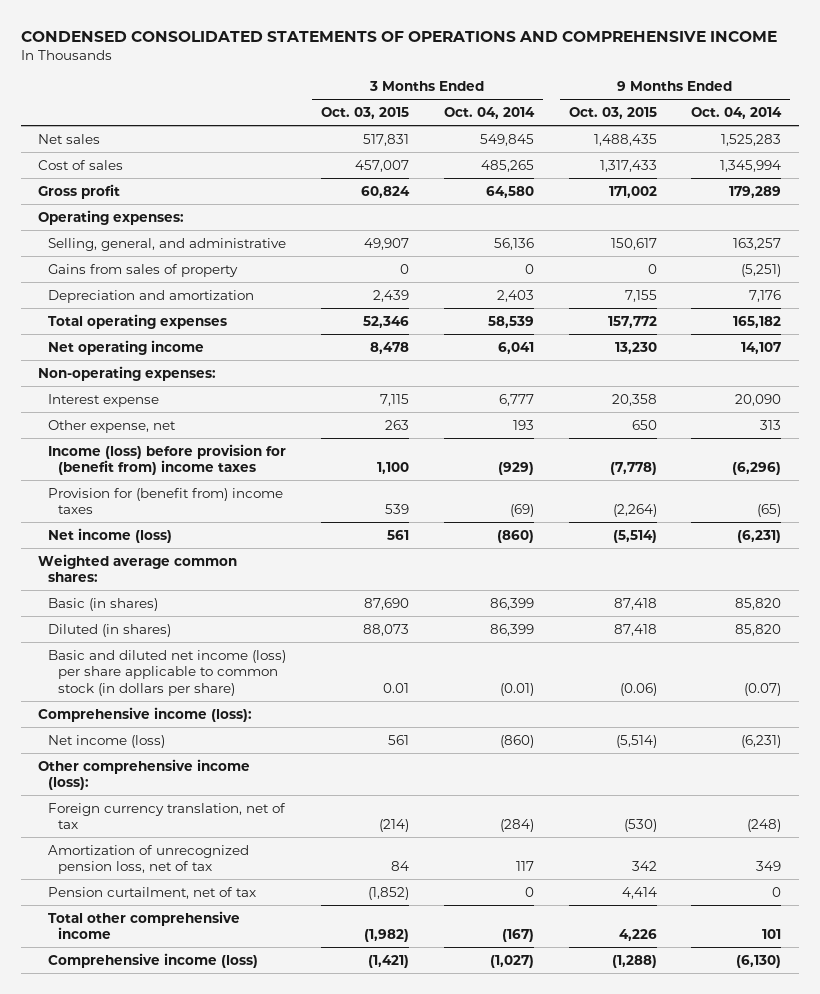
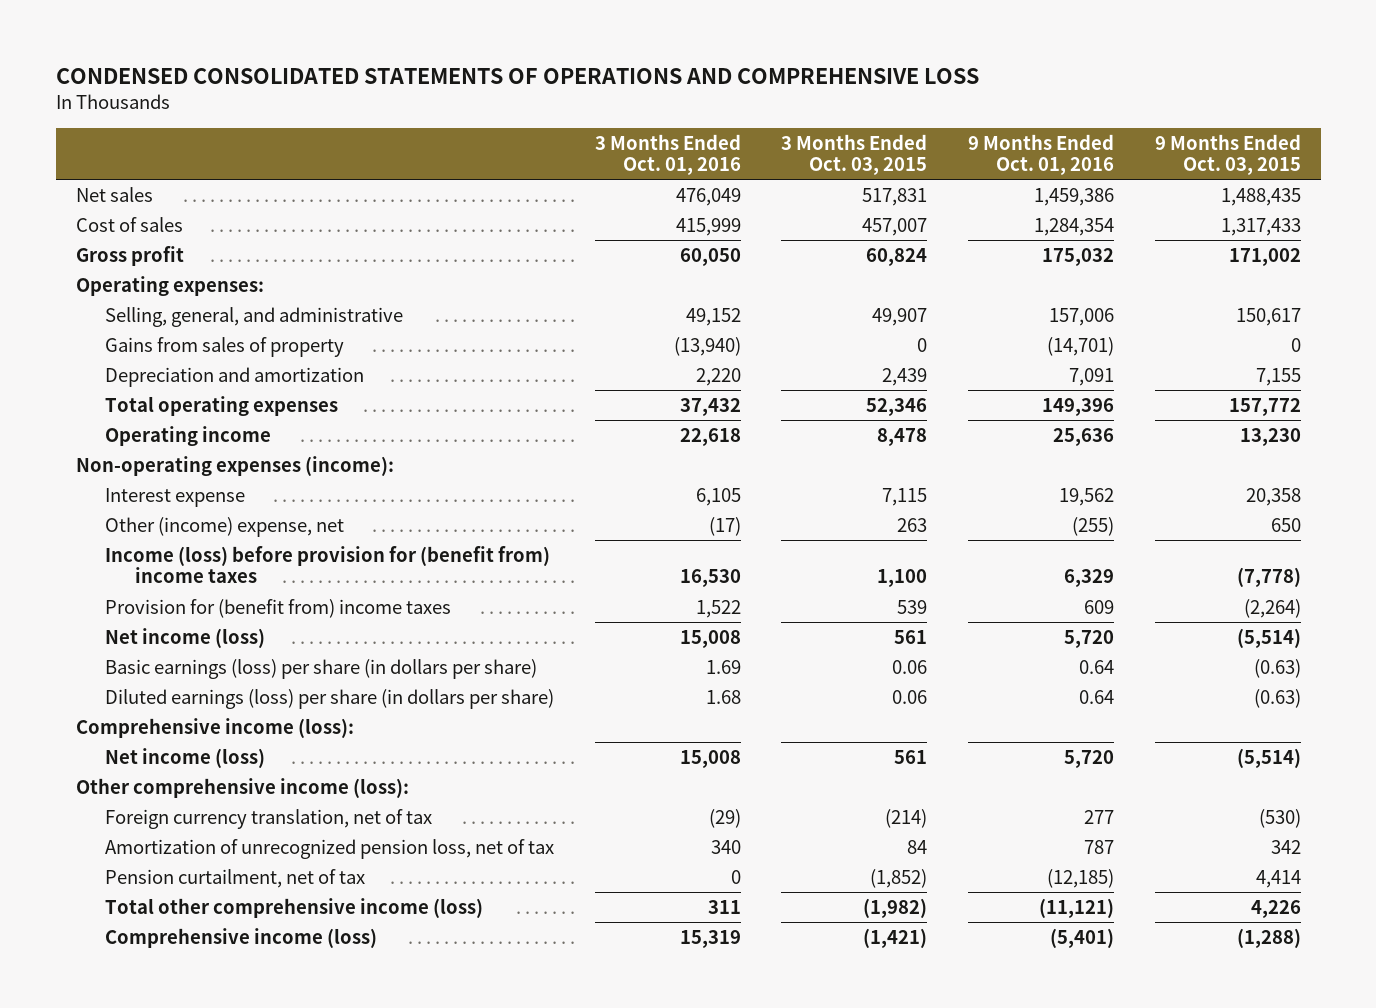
[20,30,777,42] CONDENSED CONSOLIDATED STATEMENTS OF OPERATIONS AND COMPREHENSIVE INCOME -> [55,68,979,85] CONDENSED CONSOLIDATED STATEMENTS OF OPERATIONS AND COMPREHENSIVE LOSS
[443,107,535,120] Oct. 04, 2014 -> none
[691,107,783,120] Oct. 04, 2014 -> none
none -> [594,133,741,175] 3 Months Ended Oct. 01, 2016
none -> [968,133,1115,175] 9 Months Ended Oct. 01, 2016
[48,339,205,355] Net operating income -> [105,425,272,446] Operating income
[38,365,217,381] Non-operating expenses: -> [75,455,394,476] Non-operating expenses (income):
[48,419,177,433] Other expense, net -> [105,516,345,537] Other (income) expense, net
[38,553,238,583] Weighted average common shares: -> none
[48,597,159,611] Basic (in shares) -> none
[48,623,172,637] Diluted (in shares) -> none
[48,649,287,696] Basic and diluted net income (loss) per share applicable to common stock (in dollars per share) -> none
none -> [105,658,538,679] Basic earnings (loss) per share (in dollars per share)
none -> [105,688,555,709] Diluted earnings (loss) per share (in dollars per share)
[48,910,241,940] Total other comprehensive income -> [105,897,484,918] Total other comprehensive income (loss)

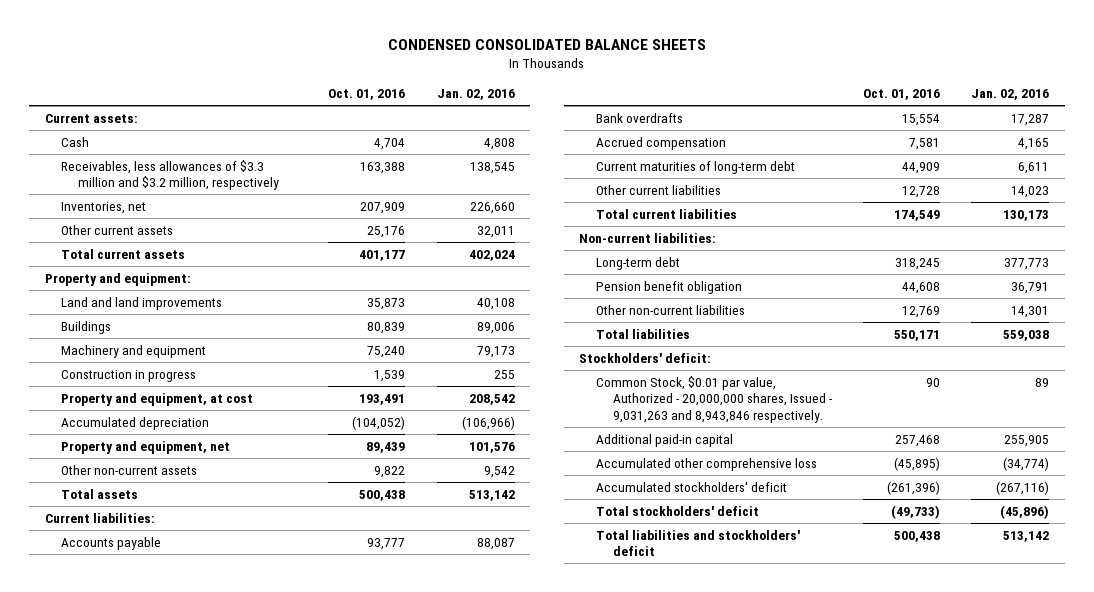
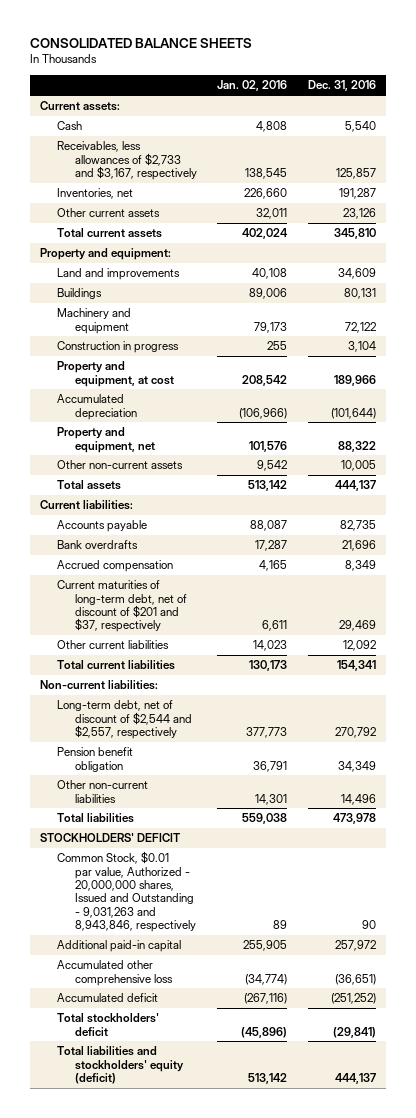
[387,38,706,50] CONDENSED CONSOLIDATED BALANCE SHEETS -> [29,37,252,48] CONSOLIDATED BALANCE SHEETS
[328,88,406,100] Oct. 01, 2016 -> none
none -> [307,80,376,92] Dec. 31, 2016
[61,159,280,191] Receivables, less allowances of $3.3 million and $3.2 million, respectively -> [57,141,197,181] Receivables, less allowances of $2,733 and $3,167, respectively
[61,296,223,310] Land and land improvements -> [57,268,181,281] Land and improvements
[596,160,796,174] Current maturities of long-term debt -> [57,580,187,633] Current maturities of long-term debt, net of discount of $201 and $37, respectively
[596,256,681,270] Long-term debt -> [57,700,192,740] Long-term debt, net of discount of $2,544 and $2,557, respectively
[579,352,712,363] Stockholders' deficit: -> [39,833,180,843] STOCKHOLDERS' DEFICIT
[596,375,833,423] Common Stock, $0.01 par value, Authorized - 20,000,000 shares, Issued - 9,031,263 and 8,943,846 respectively. -> [57,851,196,933] Common Stock, $0.01 par value, Authorized - 20,000,000 shares, Issued and Outstanding - 9,031,263 and 8,943,846, respectively
[596,481,788,492] Accumulated stockholders' deficit -> [57,993,159,1003] Accumulated deficit
[596,529,801,557] Total liabilities and stockholders' deficit -> [57,1046,184,1085] Total liabilities and stockholders' equity (deficit)

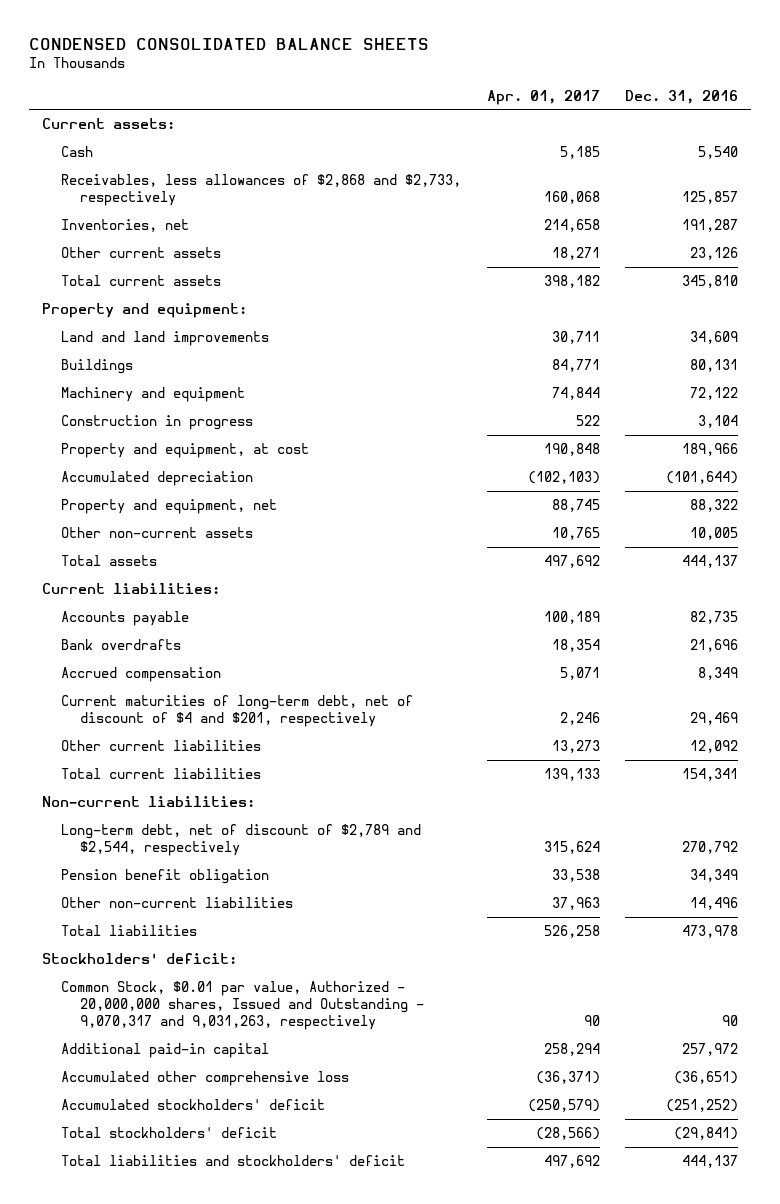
[29,37,252,48] CONSOLIDATED BALANCE SHEETS -> [28,37,429,50] CONDENSED CONSOLIDATED BALANCE SHEETS
[217,80,288,92] Jan. 02, 2016 -> none
none -> [486,89,600,105] Apr. 01, 2017
[57,141,197,181] Receivables, less allowances of $2,733 and $3,167, respectively -> [60,173,461,207] Receivables, less allowances of $2,868 and $2,733, respectively
[57,268,181,281] Land and improvements -> [60,330,269,346] Land and land improvements
[57,580,187,633] Current maturities of long-term debt, net of discount of $201 and $37, respectively -> [60,694,413,728] Current maturities of long-term debt, net of discount of $4 and $201, respectively
[57,700,192,740] Long-term debt, net of discount of $2,544 and $2,557, respectively -> [60,823,421,857] Long-term debt, net of discount of $2,789 and $2,544, respectively
[39,833,180,843] STOCKHOLDERS' DEFICIT -> [41,952,237,964] Stockholders' deficit:
[57,851,196,933] Common Stock, $0.01 par value, Authorized - 20,000,000 shares, Issued and Outstanding - 9,031,263 and 8,943,846, respectively -> [60,980,425,1031] Common Stock, $0.01 par value, Authorized - 20,000,000 shares, Issued and Outstanding - 9,070,317 and 9,031,263, respectively
[57,993,159,1003] Accumulated deficit -> [60,1098,325,1110] Accumulated stockholders' deficit
[57,1046,184,1085] Total liabilities and stockholders' equity (deficit) -> [60,1154,405,1166] Total liabilities and stockholders' deficit

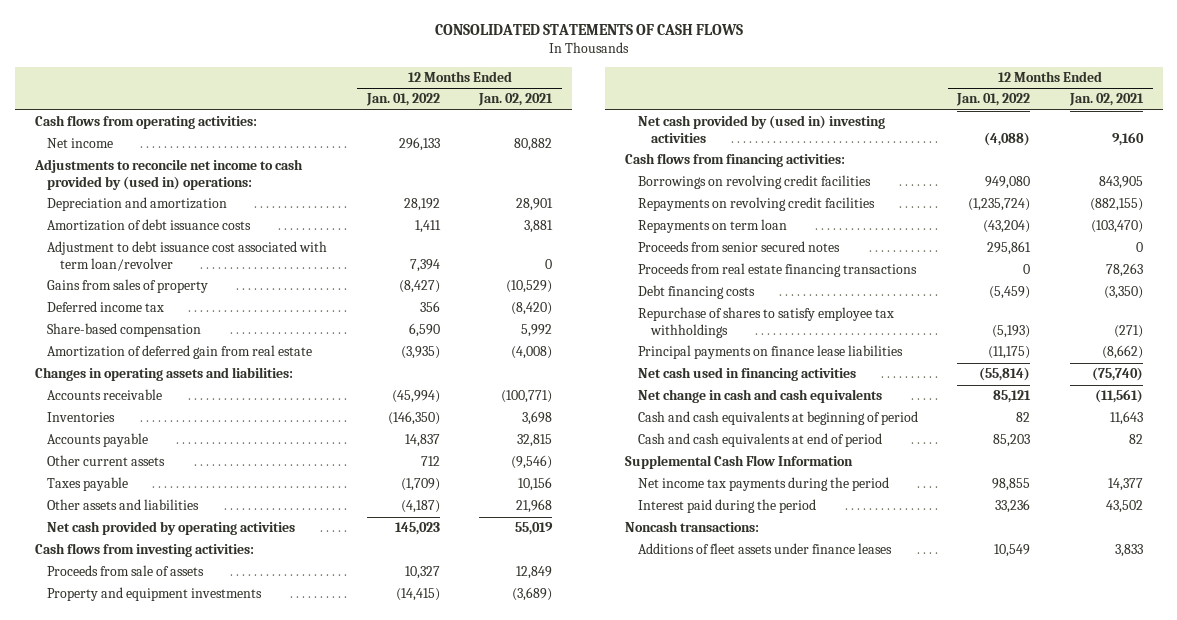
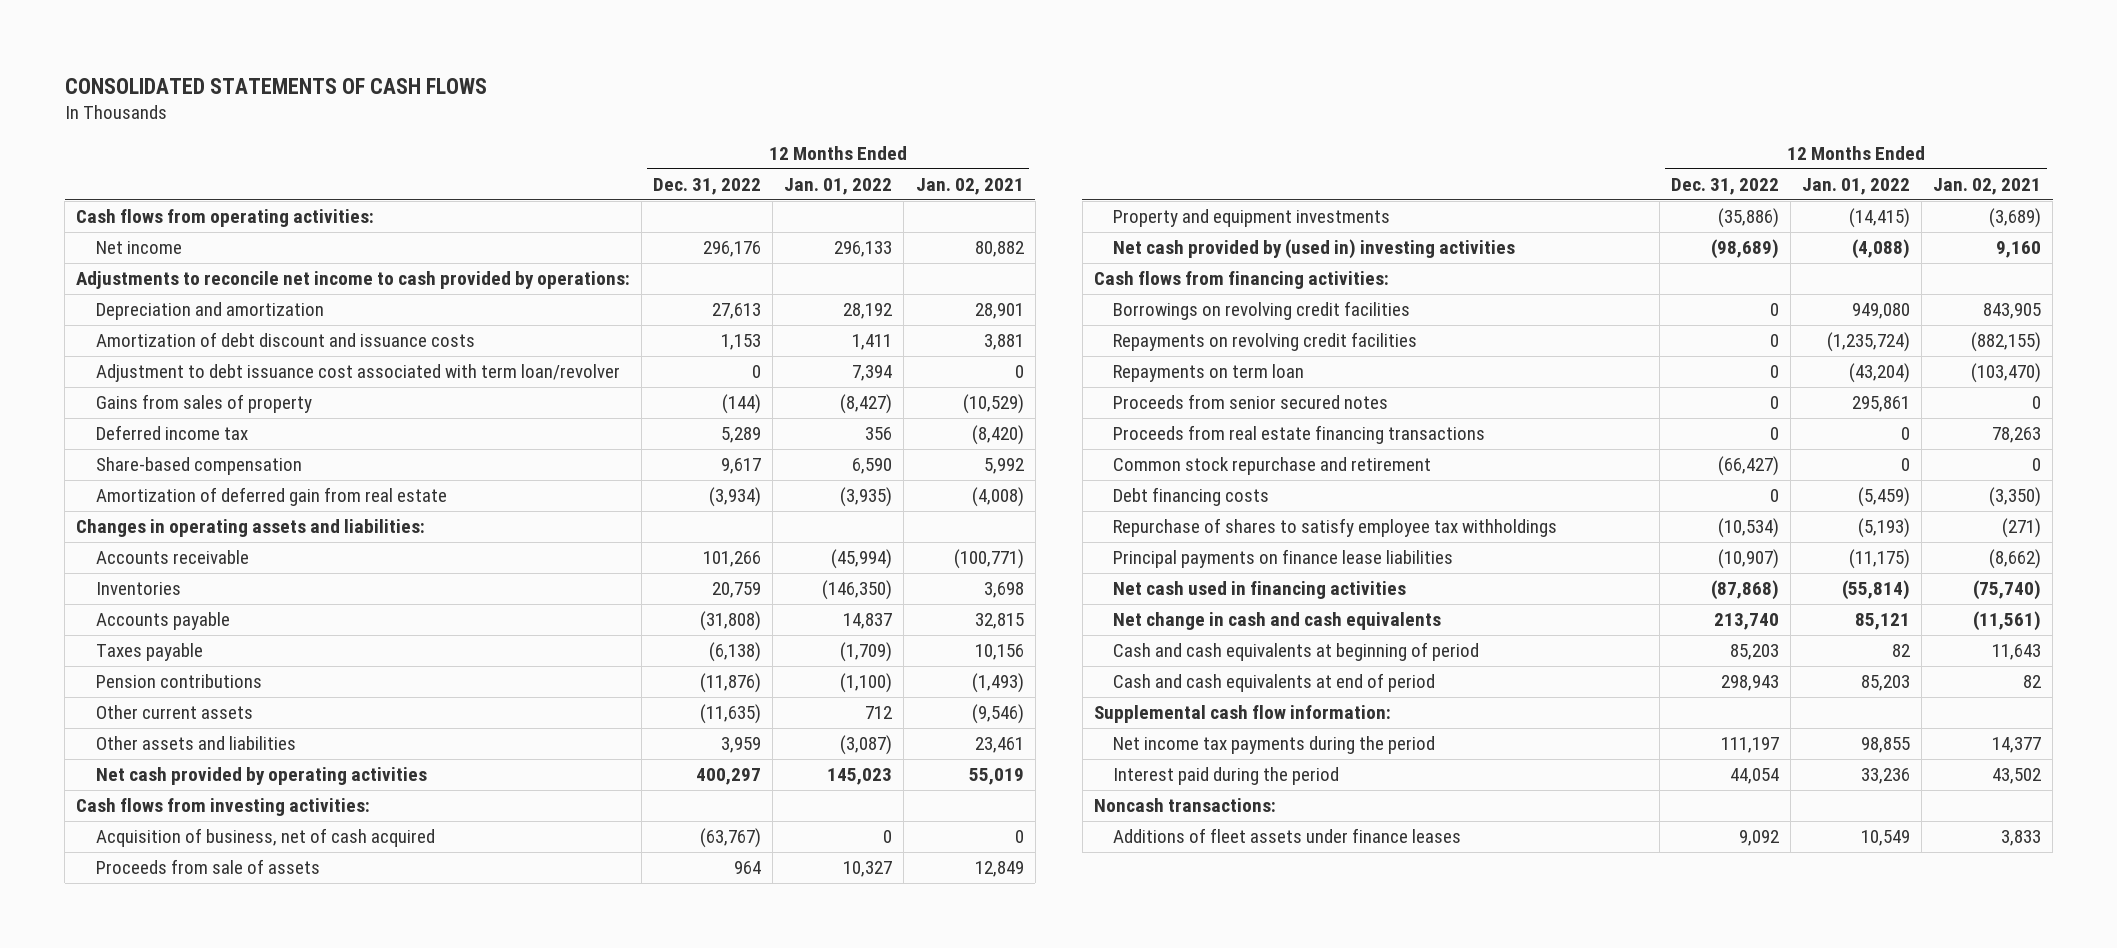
none -> [653,177,762,195] Dec. 31, 2022
[33,159,303,190] Adjustments to reconcile net income to cash provided by (used in) operations: -> [76,271,631,290] Adjustments to reconcile net income to cash provided by operations:
[47,219,252,232] Amortization of debt issuance costs -> [95,332,475,348] Amortization of debt discount and issuance costs
none -> [95,674,262,689] Pension contributions
[47,455,166,467] Other current assets -> [95,705,253,720] Other current assets
[400,500,440,514] (4,187) -> [840,735,893,756] (3,087)
[516,499,553,514] 21,968 -> [974,737,1024,754] 23,461
none -> [95,828,435,848] Acquisition of business, net of cash acquired
none -> [1113,457,1432,476] Common stock repurchase and retirement
[624,455,853,470] Supplemental Cash Flow Information -> [1093,705,1391,724] Supplemental cash flow information:

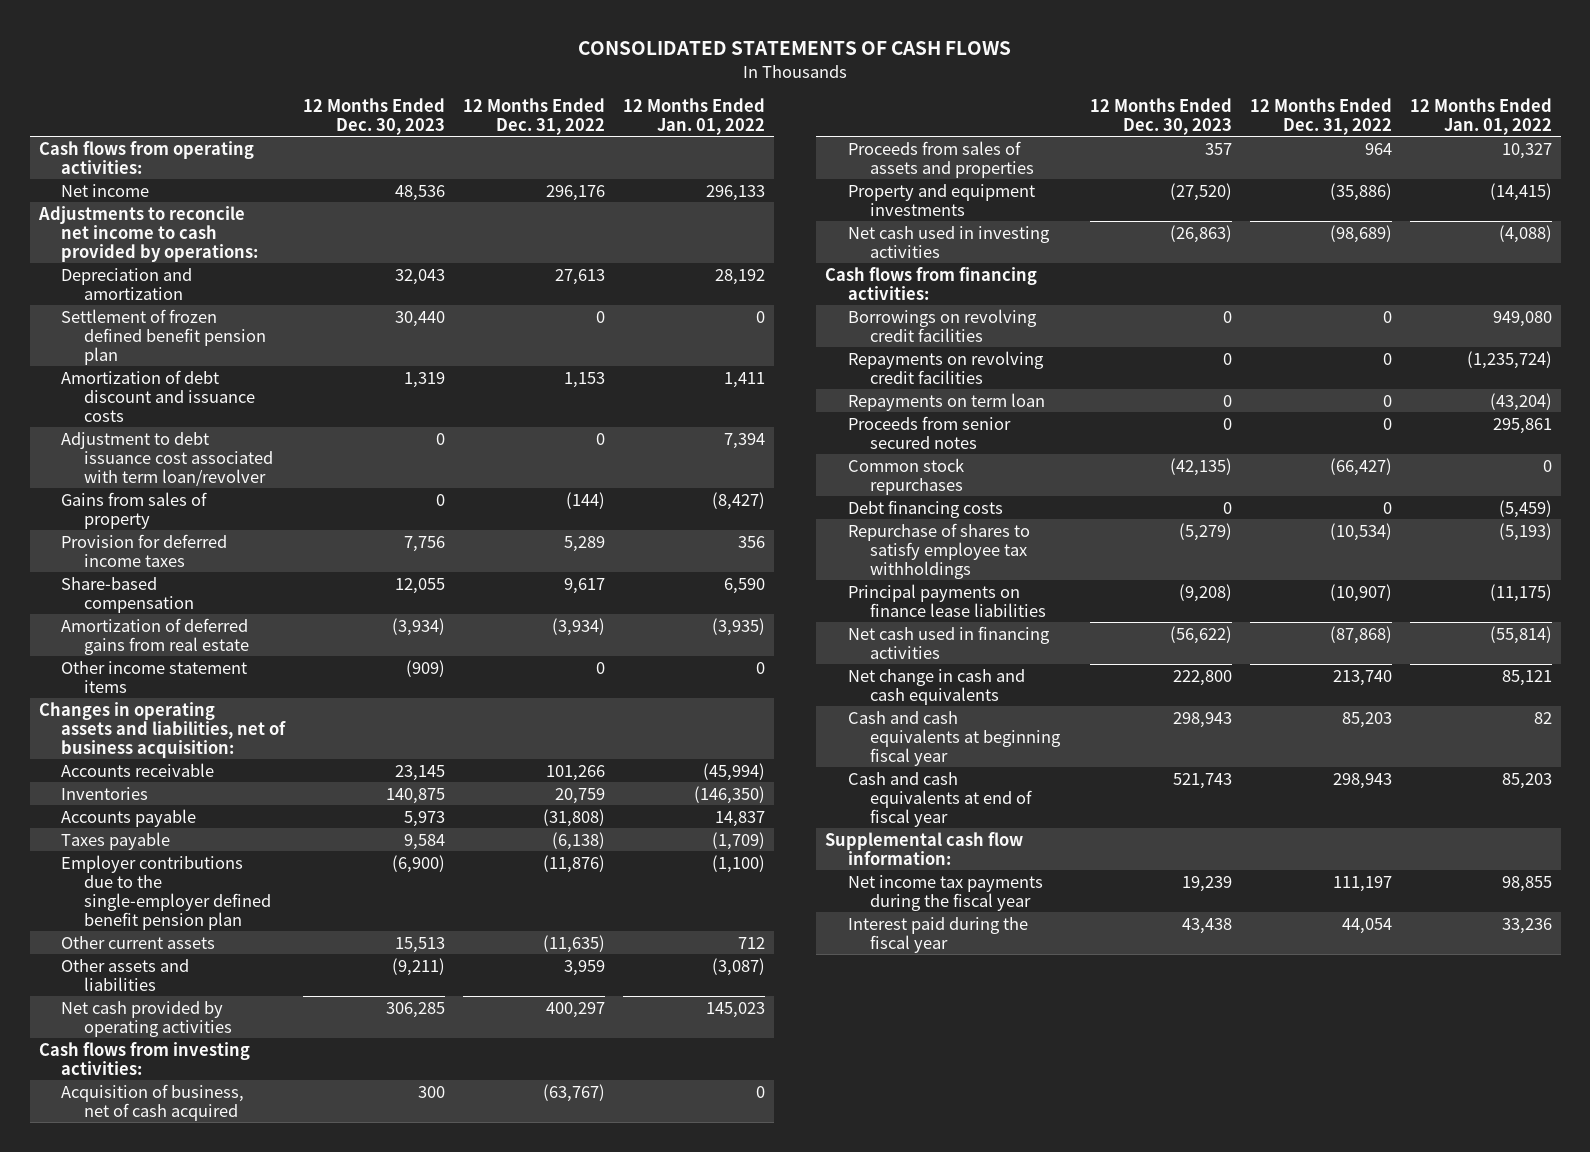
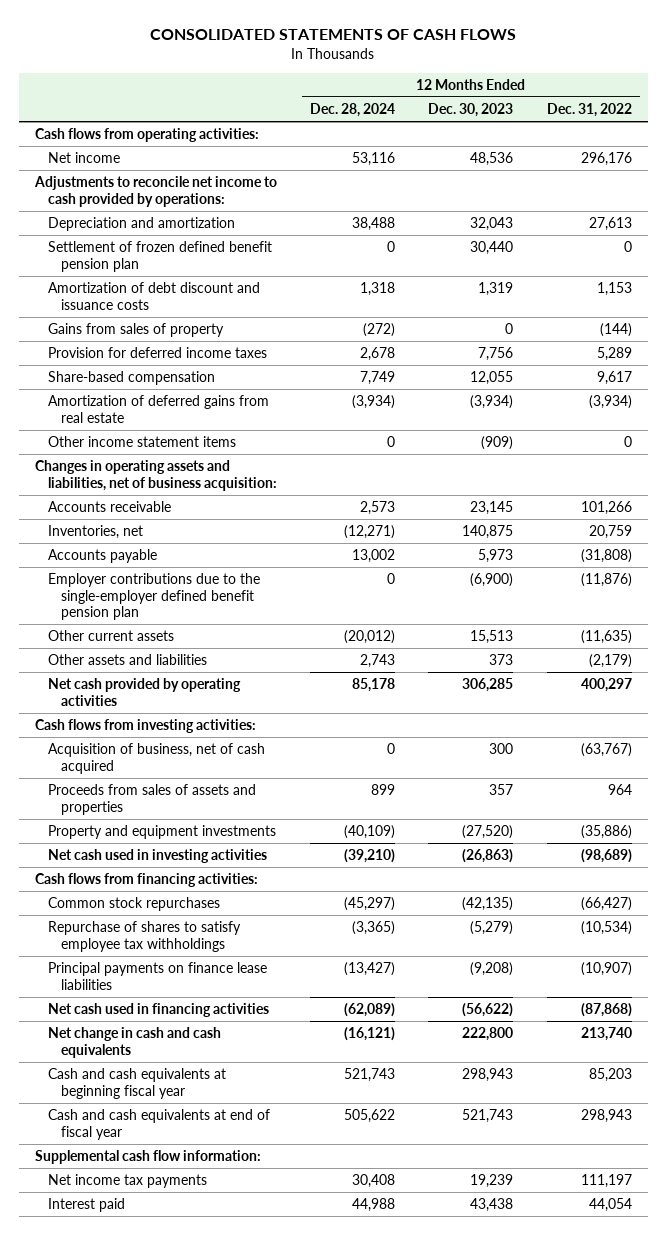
[623,97,766,135] 12 Months Ended Jan. 01, 2022 -> none
none -> [310,103,396,118] Dec. 28, 2024
[61,431,274,486] Adjustment to debt issuance cost associated with term loan/revolver -> none
[61,786,149,800] Inventories -> [47,525,143,540] Inventories, net
[61,831,171,850] Taxes payable -> none
[392,957,446,976] (9,211) -> [489,654,514,666] 373
[564,959,606,976] 3,959 -> [588,654,632,669] (2,179)
[847,308,1037,342] Borrowings on revolving credit facilities -> none
[847,350,1044,384] Repayments on revolving credit facilities -> none
[847,392,1045,411] Repayments on term loan -> none
[847,415,1011,449] Proceeds from senior secured notes -> none
[847,499,1003,518] Debt financing costs -> none
[847,874,1043,911] Net income tax payments during the fiscal year -> [47,1174,207,1189] Net income tax payments
[847,916,1028,953] Interest paid during the fiscal year -> [47,1198,125,1213] Interest paid

